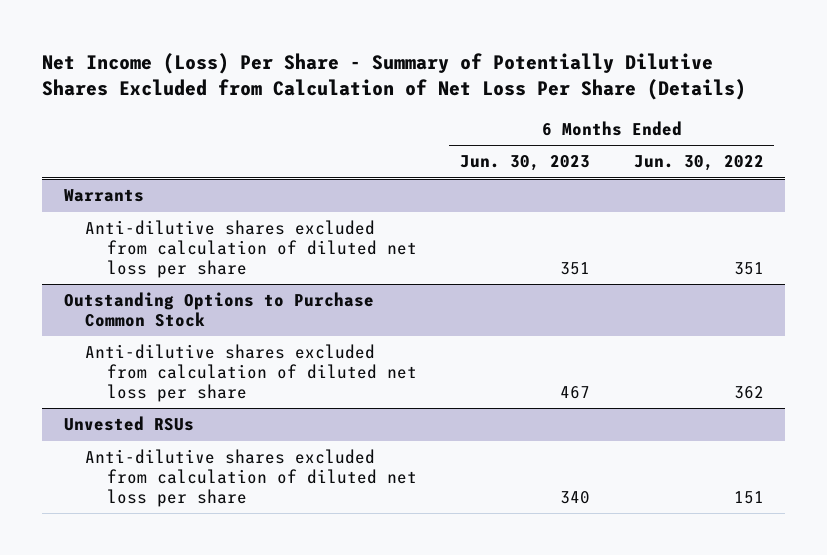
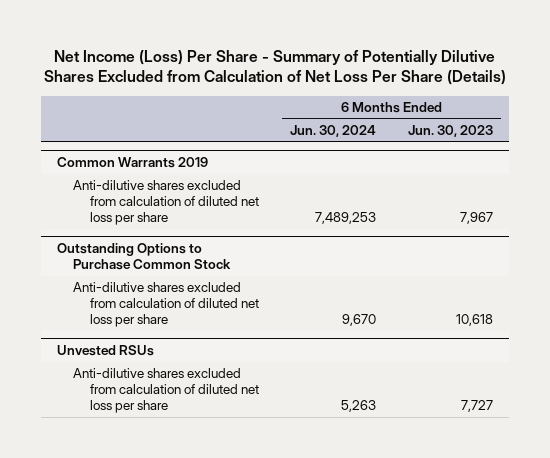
[633,155,764,172] Jun. 30, 2022 -> none
none -> [290,125,377,138] Jun. 30, 2024
[63,189,144,203] Warrants -> [56,157,208,169] Common Warrants 2019
[560,261,591,275] 351 -> [459,212,493,225] 7,967
[560,385,591,399] 467 -> [455,314,493,327] 10,618
[560,490,591,504] 340 -> [460,400,493,413] 7,727

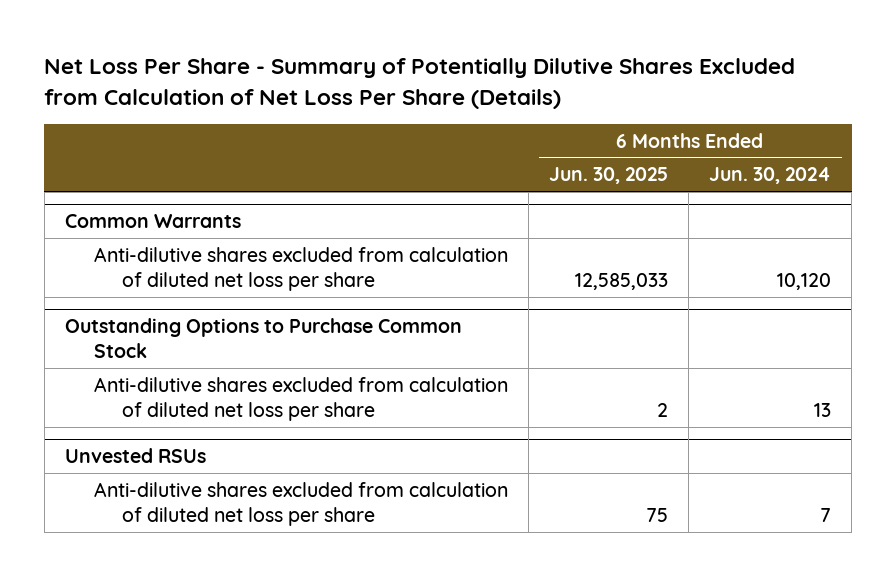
[43,49,506,86] Net Income (Loss) Per Share - Summary of Potentially Dilutive Shares Excluded from Calculation of Net Loss Per Share (Details) -> [44,58,796,109] Net Loss Per Share - Summary of Potentially Dilutive Shares Excluded from Calculation of Net Loss Per Share (Details)
[407,125,493,138] Jun. 30, 2023 -> none
none -> [548,167,668,185] Jun. 30, 2025
[56,157,208,169] Common Warrants 2019 -> [64,214,241,229] Common Warrants
[315,212,377,225] 7,489,253 -> [777,272,832,290] 10,120
[342,314,377,327] 9,670 -> [814,402,832,417] 13
[341,400,377,413] 5,263 -> [820,507,832,522] 7

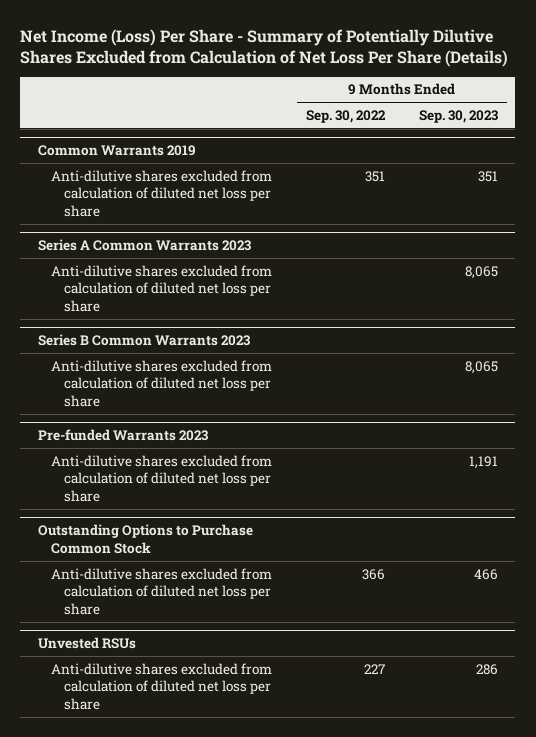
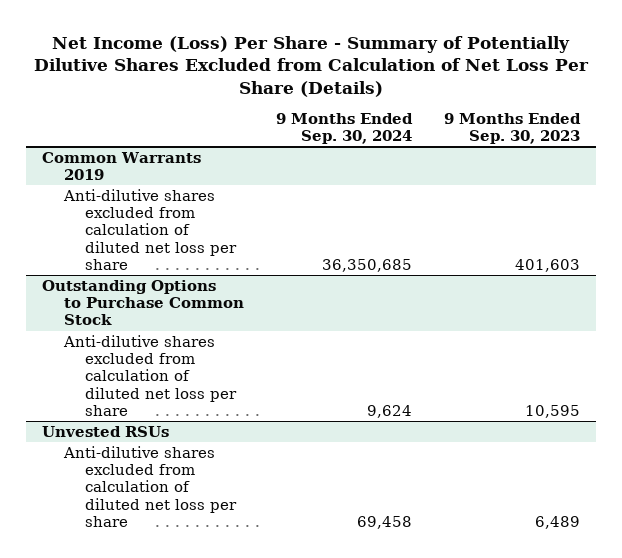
[305,110,386,124] Sep. 30, 2022 -> none
none -> [275,112,413,145] 9 Months Ended Sep. 30, 2024
[37,239,251,252] Series A Common Warrants 2023 -> none
[50,264,272,312] Anti-dilutive shares excluded from calculation of diluted net loss per share -> none
[37,334,250,347] Series B Common Warrants 2023 -> none
[50,359,272,407] Anti-dilutive shares excluded from calculation of diluted net loss per share -> none
[37,429,208,442] Pre-funded Warrants 2023 -> none
[50,454,272,502] Anti-dilutive shares excluded from calculation of diluted net loss per share -> none
[478,170,499,182] 351 -> [514,258,580,272] 401,603
[474,568,499,580] 466 -> [524,404,580,418] 10,595
[476,663,499,675] 286 -> [534,515,580,529] 6,489

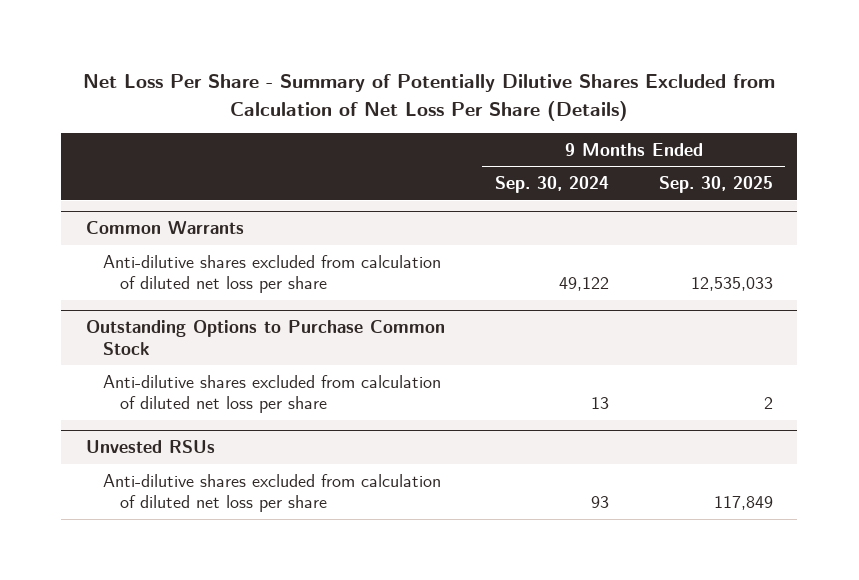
[34,35,590,97] Net Income (Loss) Per Share - Summary of Potentially Dilutive Shares Excluded from Calculation of Net Loss Per Share (Details) -> [83,74,776,121] Net Loss Per Share - Summary of Potentially Dilutive Shares Excluded from Calculation of Net Loss Per Share (Details)
[443,112,581,145] 9 Months Ended Sep. 30, 2023 -> none
none -> [658,176,773,194] Sep. 30, 2025
[42,151,202,181] Common Warrants 2019 -> [86,221,245,235] Common Warrants
[321,258,412,272] 36,350,685 -> [558,277,609,292] 49,122
[366,404,412,418] 9,624 -> [590,397,609,410] 13
[356,515,412,529] 69,458 -> [590,496,609,509] 93

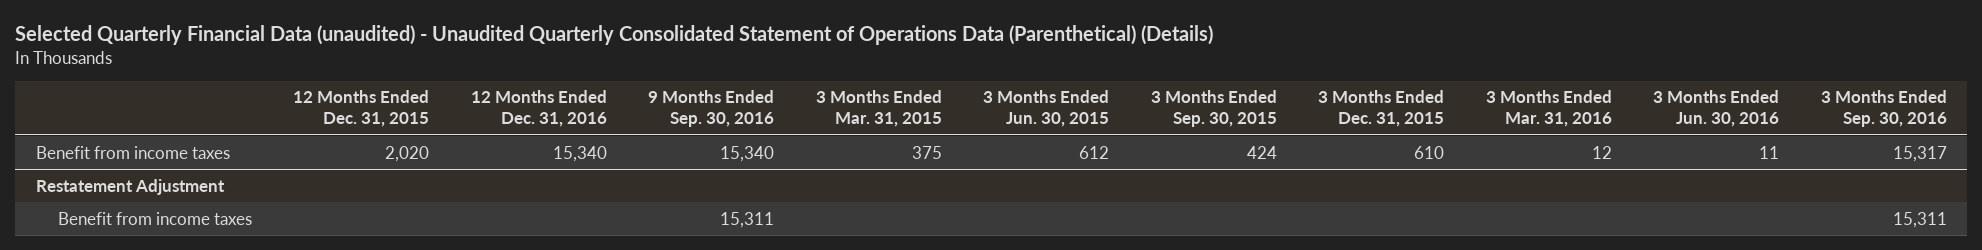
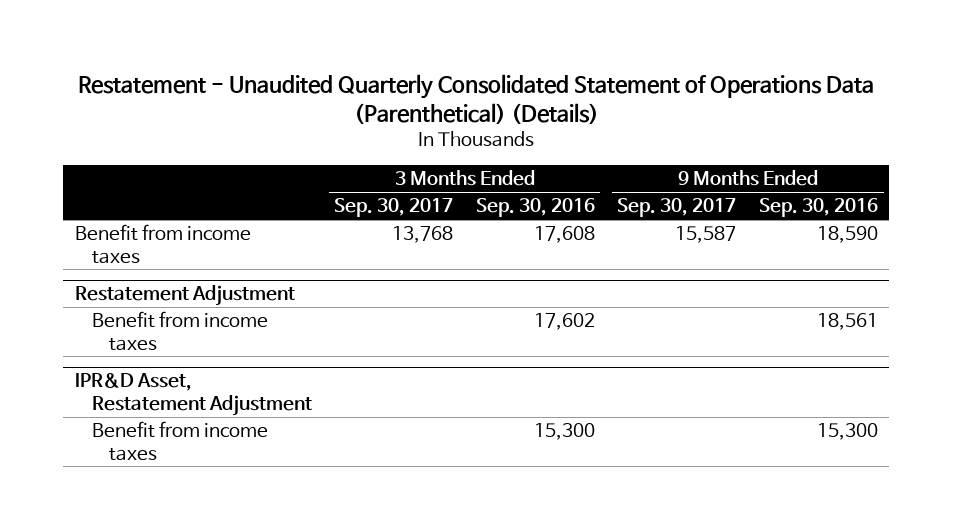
[15,25,1214,46] Selected Quarterly Financial Data (unaudited) - Unaudited Quarterly Consolidated Statement of Operations Data (Parenthetical) (Details) -> [78,74,875,125] Restatement - Unaudited Quarterly Consolidated Statement of Operations Data (Parenthetical) (Details)
[293,90,430,128] 12 Months Ended Dec. 31, 2015 -> none
[470,90,607,128] 12 Months Ended Dec. 31, 2016 -> none
[815,90,942,128] 3 Months Ended Mar. 31, 2015 -> none
[983,90,1110,128] 3 Months Ended Jun. 30, 2015 -> none
[1150,90,1277,128] 3 Months Ended Sep. 30, 2015 -> none
[1318,90,1445,128] 3 Months Ended Dec. 31, 2015 -> none
[1485,90,1612,128] 3 Months Ended Mar. 31, 2016 -> none
[1653,90,1780,128] 3 Months Ended Jun. 30, 2016 -> none
none -> [334,198,454,218] Sep. 30, 2017
none -> [617,198,737,218] Sep. 30, 2017
[720,145,775,162] 15,340 -> [816,226,878,244] 18,590
[1892,145,1947,162] 15,317 -> [533,226,595,244] 17,608
[720,211,775,228] 15,311 -> [816,313,878,331] 18,561
[1892,211,1947,228] 15,311 -> [533,313,595,331] 17,602
none -> [74,373,312,416] IPR&D Asset, Restatement Adjustment
none -> [91,421,268,461] Benefit from income taxes

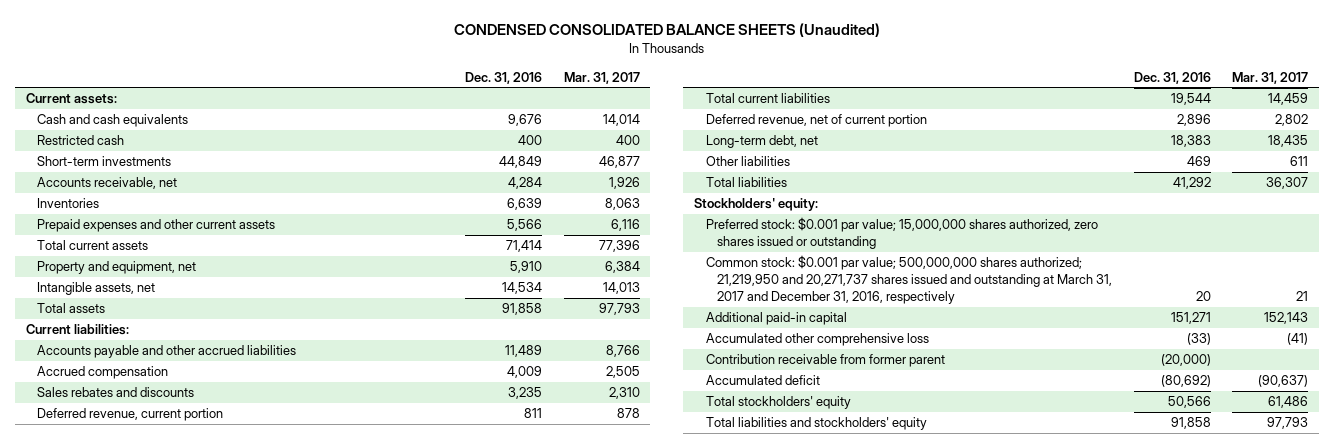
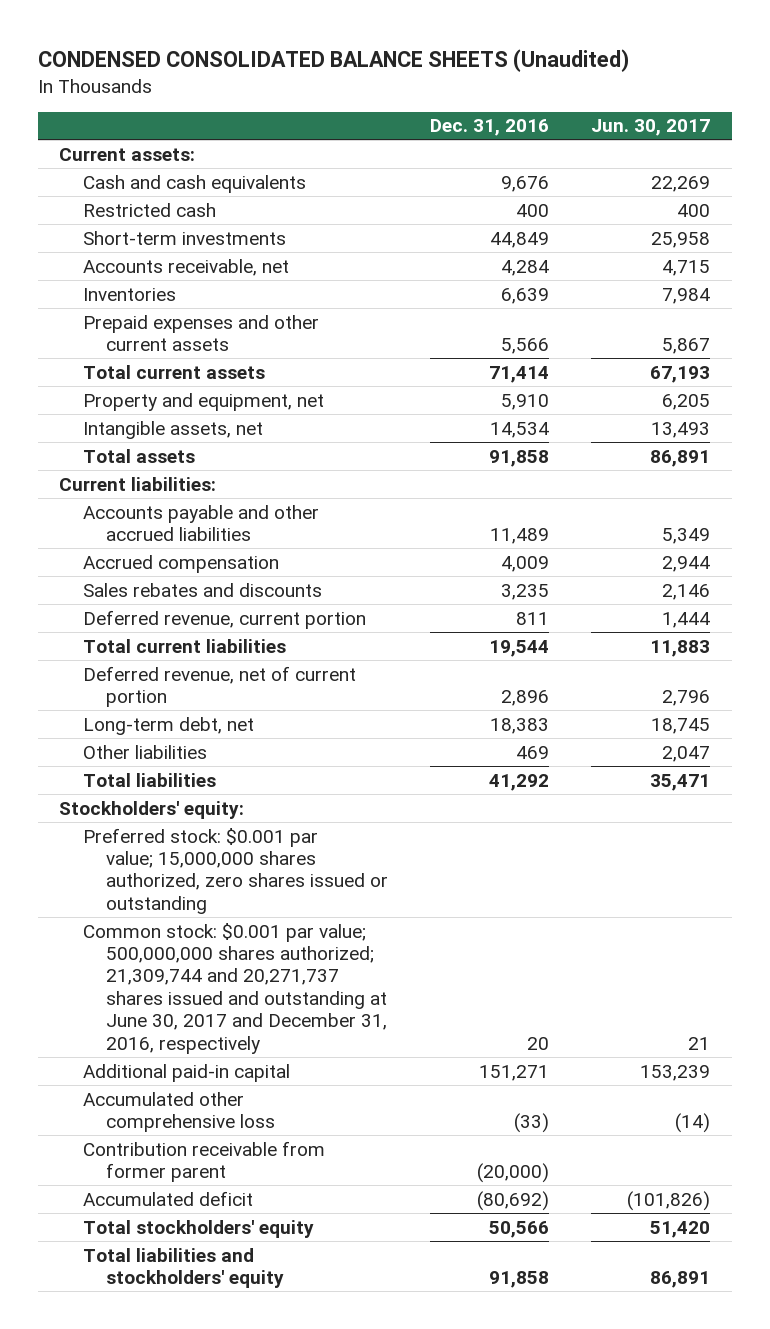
[563,71,640,84] Mar. 31, 2017 -> none
none -> [591,119,711,137] Jun. 30, 2017
[705,255,1113,305] Common stock: $0.001 par value; 500,000,000 shares authorized; 21,219,950 and 20,271,737 shares issued and outstanding at March 31, 2017 and December 31, 2016, respectively -> [82,922,387,1054] Common stock: $0.001 par value; 500,000,000 shares authorized; 21,309,744 and 20,271,737 shares issued and outstanding at June 30, 2017 and December 31, 2016, respectively

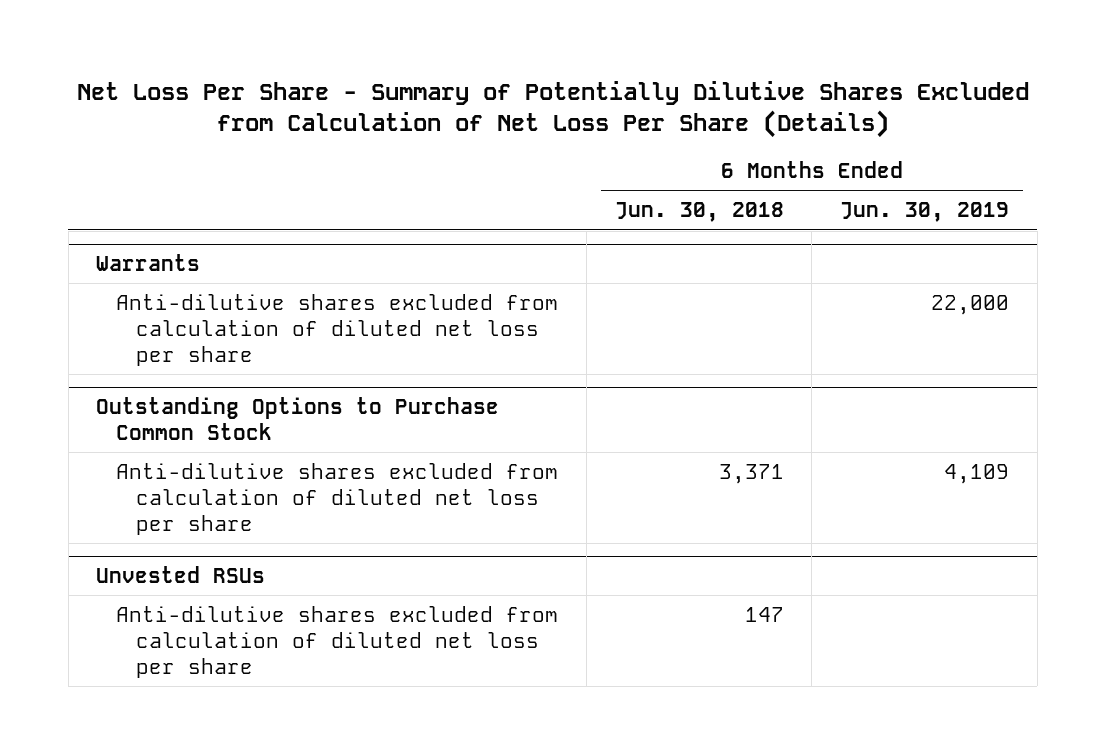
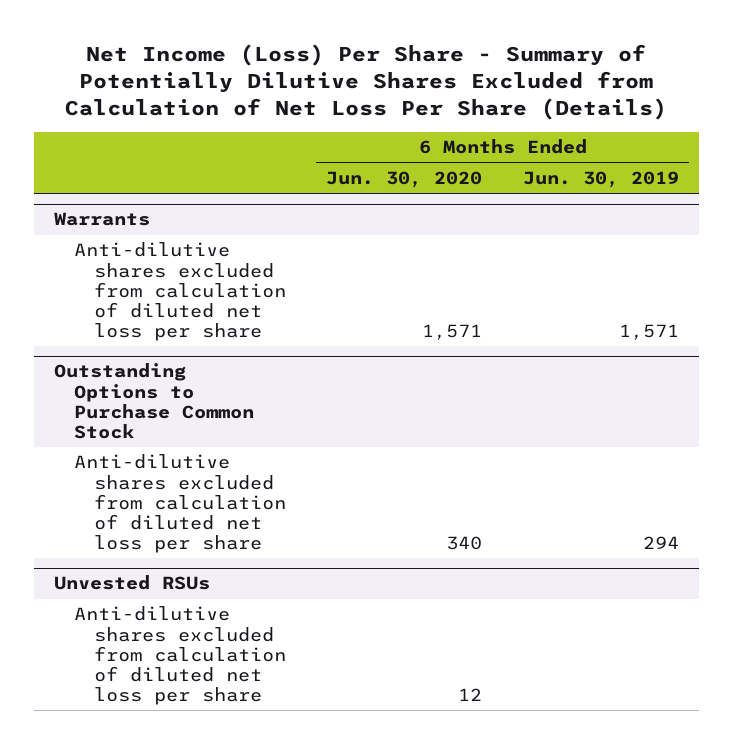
[76,80,1029,139] Net Loss Per Share - Summary of Potentially Dilutive Shares Excluded from Calculation of Net Loss Per Share (Details) -> [65,43,668,120] Net Income (Loss) Per Share - Summary of Potentially Dilutive Shares Excluded from Calculation of Net Loss Per Share (Details)
[614,202,784,223] Jun. 30, 2018 -> none
none -> [326,170,483,188] Jun. 30, 2020
[931,294,1010,315] 22,000 -> [618,324,679,341] 1,571
[944,463,1010,484] 4,109 -> [642,536,679,550] 294

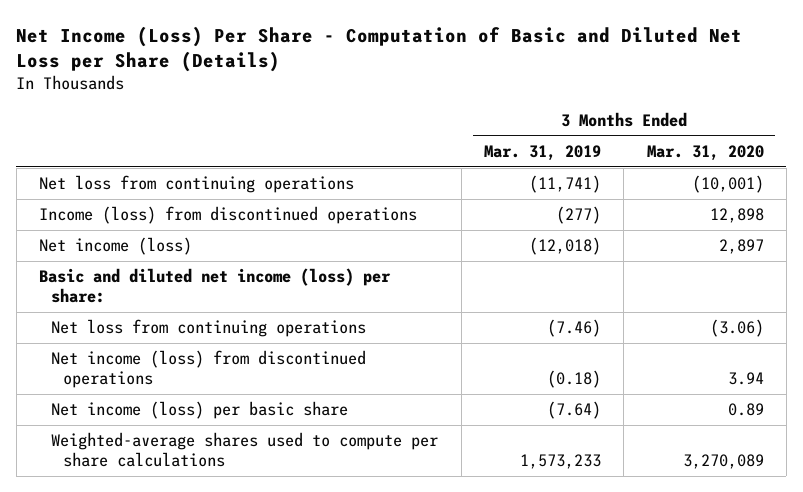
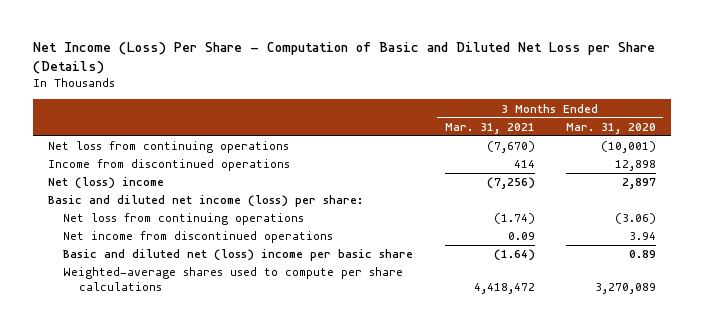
[483,145,601,162] Mar. 31, 2019 -> none
none -> [444,122,535,134] Mar. 31, 2021
[39,206,418,225] Income (loss) from discontinued operations -> [48,159,291,172] Income from discontinued operations
[39,237,193,256] Net income (loss) -> [48,177,165,190] Net (loss) income
[51,350,367,389] Net income (loss) from discontinued operations -> [63,231,334,244] Net income from discontinued operations
[51,401,349,420] Net income (loss) per basic share -> [63,249,414,262] Basic and diluted net (loss) income per basic share

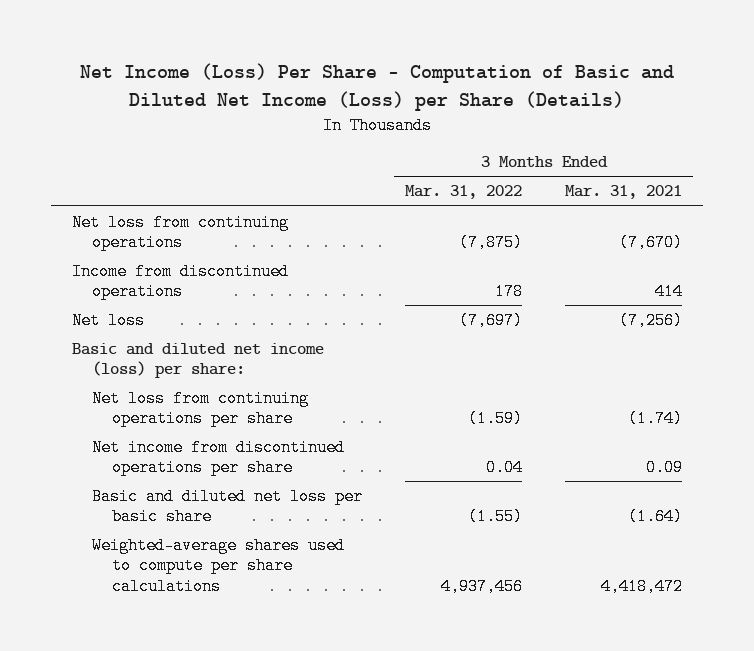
[32,41,655,74] Net Income (Loss) Per Share - Computation of Basic and Diluted Net Loss per Share (Details) -> [80,63,675,111] Net Income (Loss) Per Share - Computation of Basic and Diluted Net Income (Loss) per Share (Details)
[565,122,656,134] Mar. 31, 2020 -> none
none -> [405,185,523,200] Mar. 31, 2022
[48,177,165,190] Net (loss) income -> [72,311,146,329] Net loss
[63,213,305,226] Net loss from continuing operations -> [92,389,310,428] Net loss from continuing operations per share
[63,231,334,244] Net income from discontinued operations -> [92,438,346,477] Net income from discontinued operations per share
[63,249,414,262] Basic and diluted net (loss) income per basic share -> [92,487,364,526] Basic and diluted net loss per basic share

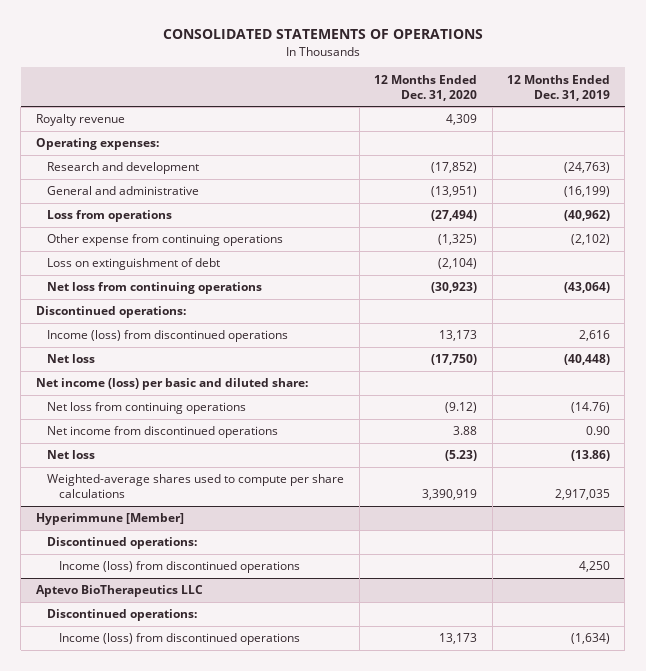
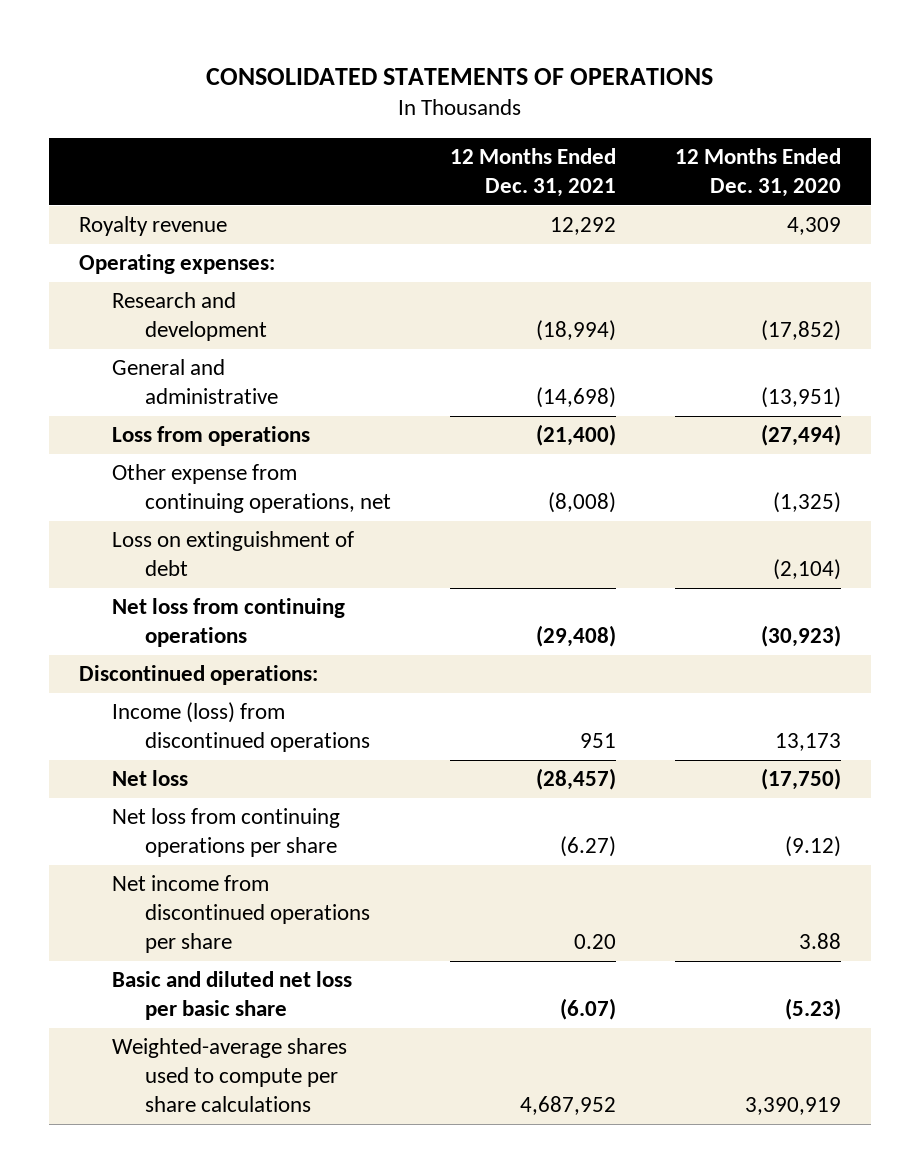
[507,74,611,101] 12 Months Ended Dec. 31, 2019 -> none
none -> [449,148,616,198] 12 Months Ended Dec. 31, 2021
[47,234,284,247] Other expense from continuing operations -> [111,464,391,514] Other expense from continuing operations, net
[35,378,308,391] Net income (loss) per basic and diluted share: -> none
[47,402,247,415] Net loss from continuing operations -> [111,808,340,858] Net loss from continuing operations per share
[47,426,279,439] Net income from discontinued operations -> [111,875,370,953] Net income from discontinued operations per share
[47,450,96,460] Net loss -> [111,971,352,1021] Basic and diluted net loss per basic share
[35,513,184,526] Hyperimmune [Member] -> none
[47,537,198,550] Discontinued operations: -> none
[58,561,300,574] Income (loss) from discontinued operations -> none
[35,585,203,598] Aptevo BioTherapeutics LLC -> none
[47,609,198,622] Discontinued operations: -> none
[58,633,300,646] Income (loss) from discontinued operations -> none

